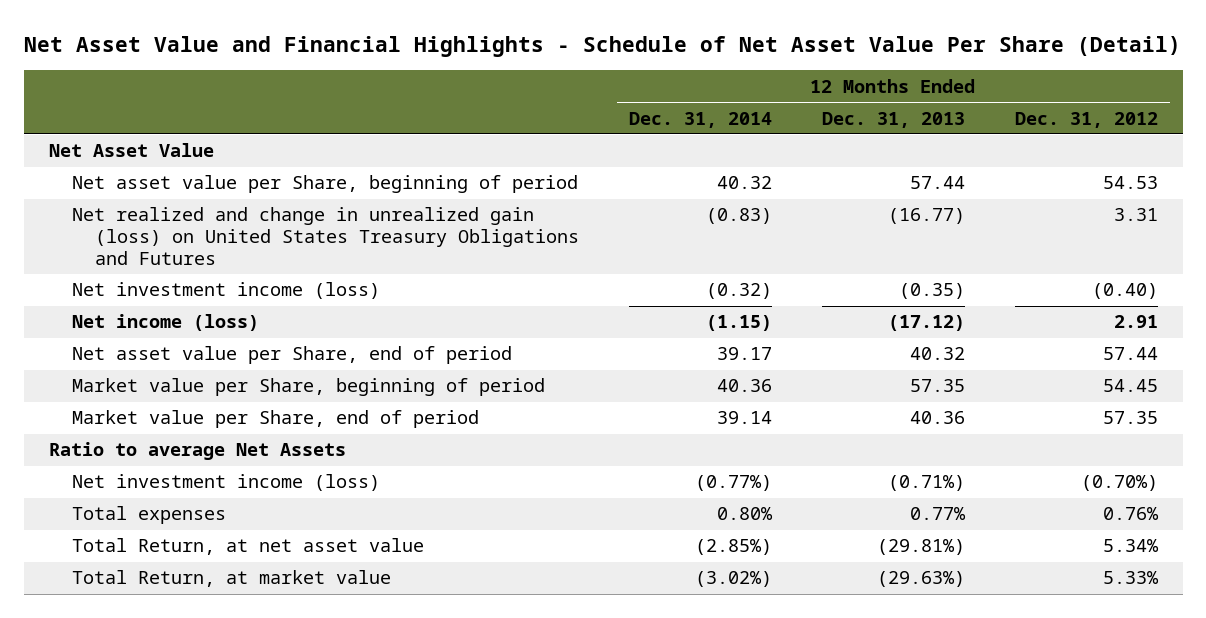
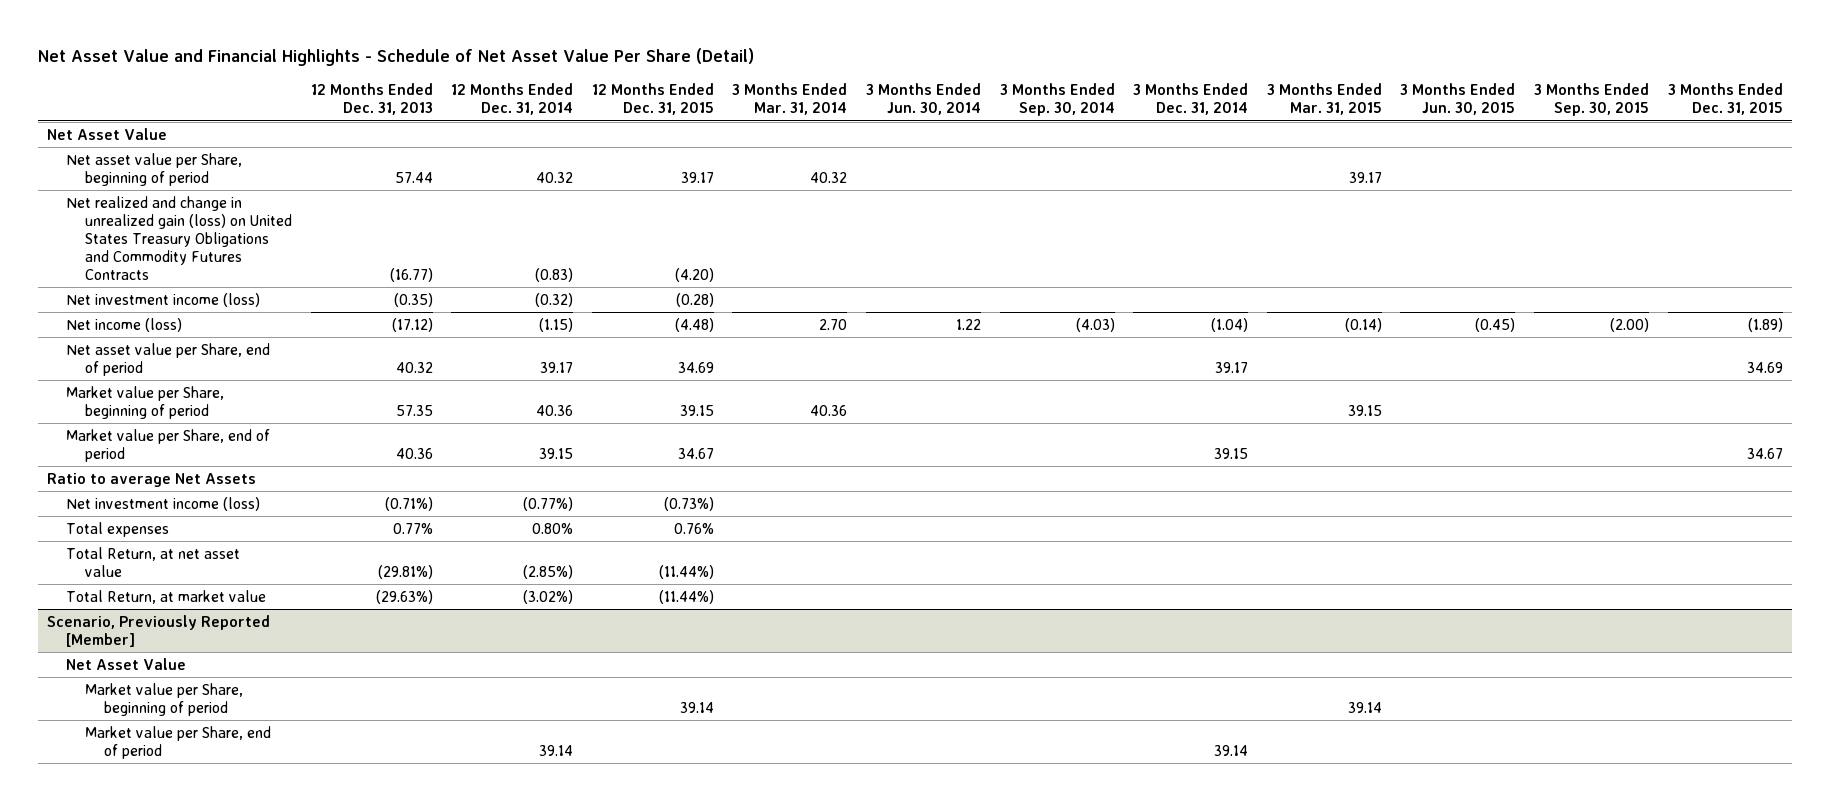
[1014,111,1158,128] Dec. 31, 2012 -> none
none -> [591,83,714,116] 12 Months Ended Dec. 31, 2015
none -> [732,83,848,116] 3 Months Ended Mar. 31, 2014
none -> [865,83,981,116] 3 Months Ended Jun. 30, 2014
none -> [999,83,1115,117] 3 Months Ended Sep. 30, 2014
none -> [1133,83,1249,116] 3 Months Ended Dec. 31, 2014
none -> [1266,83,1382,116] 3 Months Ended Mar. 31, 2015
none -> [1400,83,1516,116] 3 Months Ended Jun. 30, 2015
none -> [1533,83,1649,117] 3 Months Ended Sep. 30, 2015
none -> [1667,83,1783,116] 3 Months Ended Dec. 31, 2015
[72,207,580,265] Net realized and change in unrealized gain (loss) on United States Treasury Obligations and Futures -> [66,195,292,280] Net realized and change in unrealized gain (loss) on United States Treasury Obligations and Commodity Futures Contracts
[717,411,773,425] 39.14 -> [539,447,574,459] 39.15
none -> [47,614,271,647] Scenario, Previously Reported [Member]
none -> [66,657,187,670] Net Asset Value
none -> [84,682,243,716] Market value per Share, beginning of period
none -> [84,725,271,759] Market value per Share, end of period

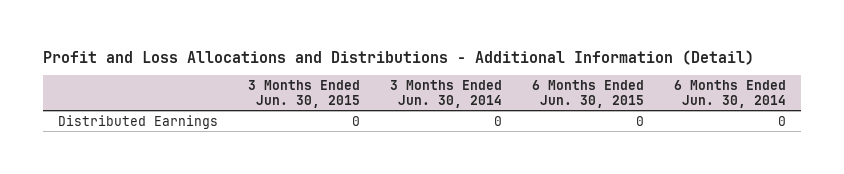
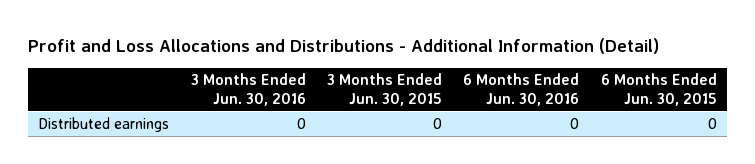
[390,79,503,108] 3 Months Ended Jun. 30, 2014 -> none
[673,79,786,108] 6 Months Ended Jun. 30, 2014 -> none
none -> [190,73,306,106] 3 Months Ended Jun. 30, 2016
none -> [463,73,580,106] 6 Months Ended Jun. 30, 2016
[58,114,219,129] Distributed Earnings -> [38,117,170,133] Distributed earnings

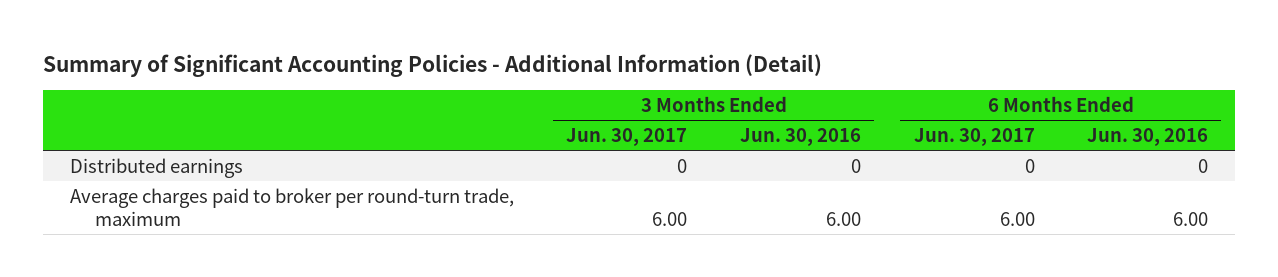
[27,38,659,55] Profit and Loss Allocations and Distributions - Additional Information (Detail) -> [43,53,823,77] Summary of Significant Accounting Policies - Additional Information (Detail)
[327,73,443,106] 3 Months Ended Jun. 30, 2015 -> none
[600,73,717,106] 6 Months Ended Jun. 30, 2015 -> none
none -> [566,127,688,146] Jun. 30, 2017
none -> [913,127,1035,146] Jun. 30, 2017
none -> [69,187,514,226] Average charges paid to broker per round-turn trade, maximum

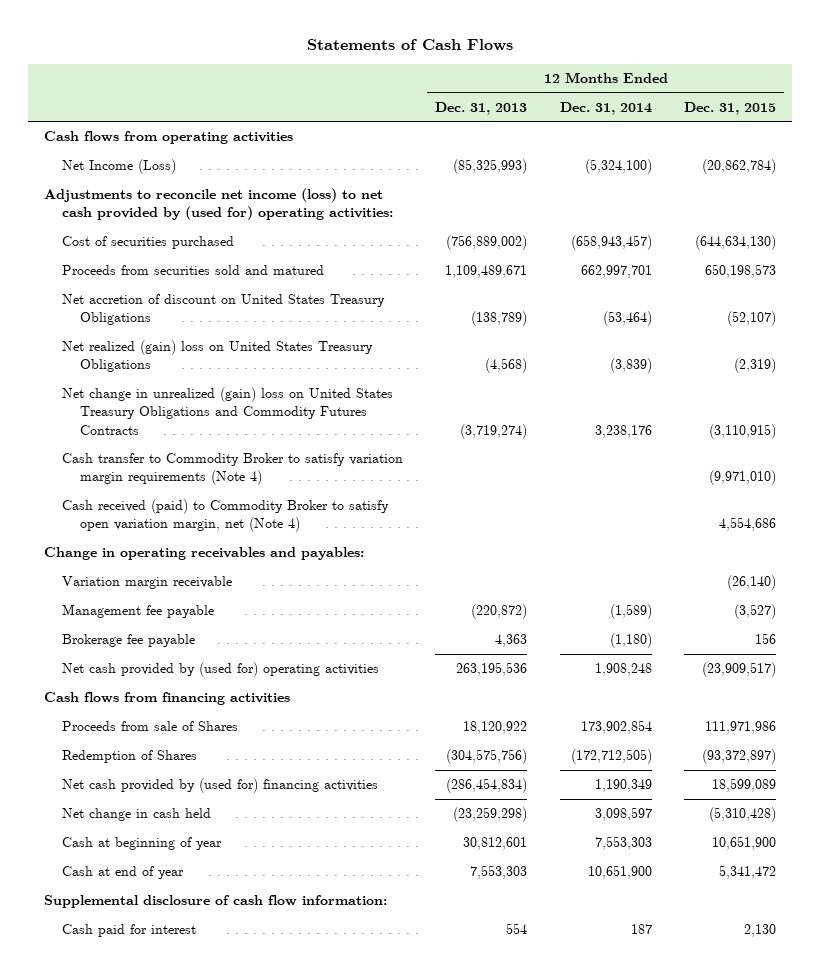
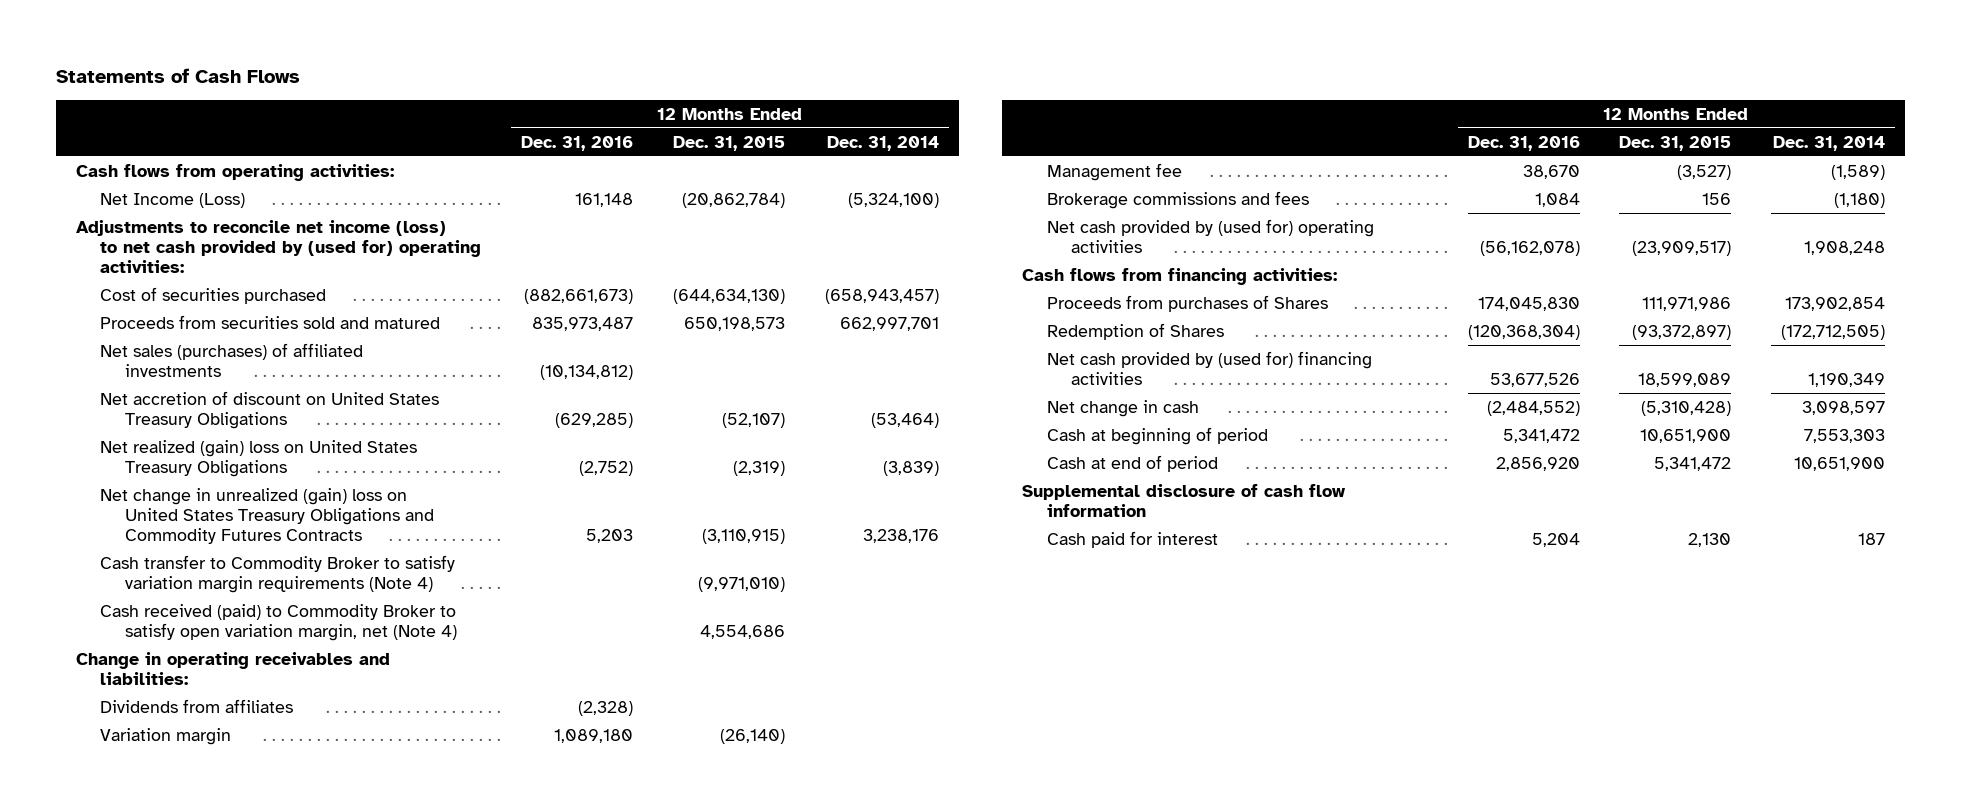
[435,101,528,115] Dec. 31, 2013 -> none
none -> [521,135,634,151] Dec. 31, 2016
[43,131,293,145] Cash flows from operating activities -> [75,163,394,181] Cash flows from operating activities:
none -> [100,342,364,377] Net sales (purchases) of affiliated investments
[43,547,364,561] Change in operating receivables and payables: -> [75,651,390,685] Change in operating receivables and liabilities:
none -> [100,698,294,713] Dividends from affiliates
[62,576,233,590] Variation margin receivable -> [100,727,232,745] Variation margin
[62,604,215,619] Management fee payable -> [1046,162,1182,181] Management fee
[62,634,196,648] Brokerage fee payable -> [1046,190,1309,209] Brokerage commissions and fees
[43,692,290,706] Cash flows from financing activities -> [1022,267,1338,285] Cash flows from financing activities:
[62,721,239,732] Proceeds from sale of Shares -> [1046,294,1328,312] Proceeds from purchases of Shares
[62,808,212,822] Net change in cash held -> [1046,399,1199,417] Net change in cash
[62,837,223,851] Cash at beginning of year -> [1046,426,1268,445] Cash at beginning of period
[62,866,185,880] Cash at end of year -> [1046,454,1218,472] Cash at end of period
[43,895,387,909] Supplemental disclosure of cash flow information: -> [1022,483,1347,517] Supplemental disclosure of cash flow information

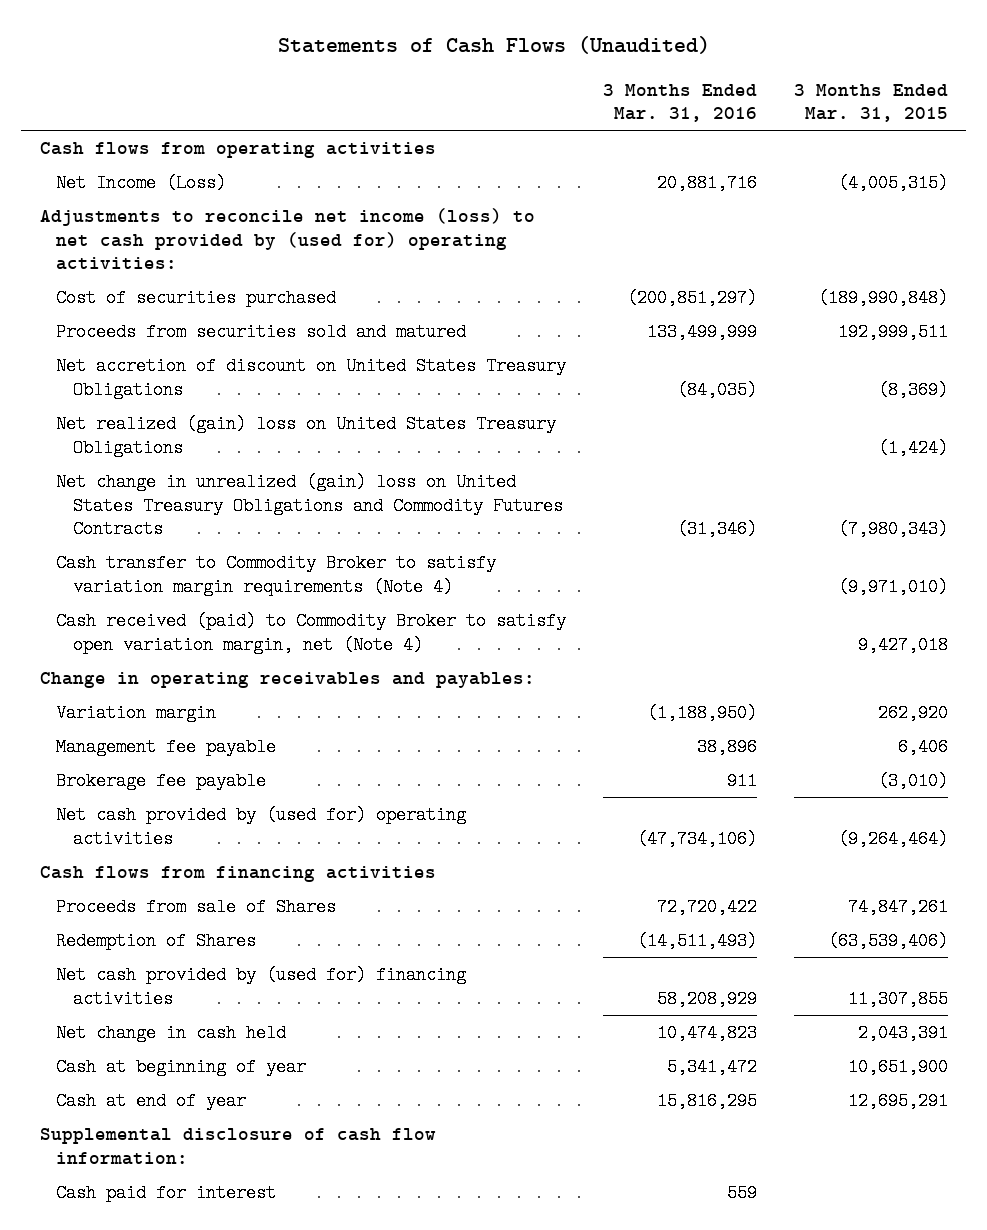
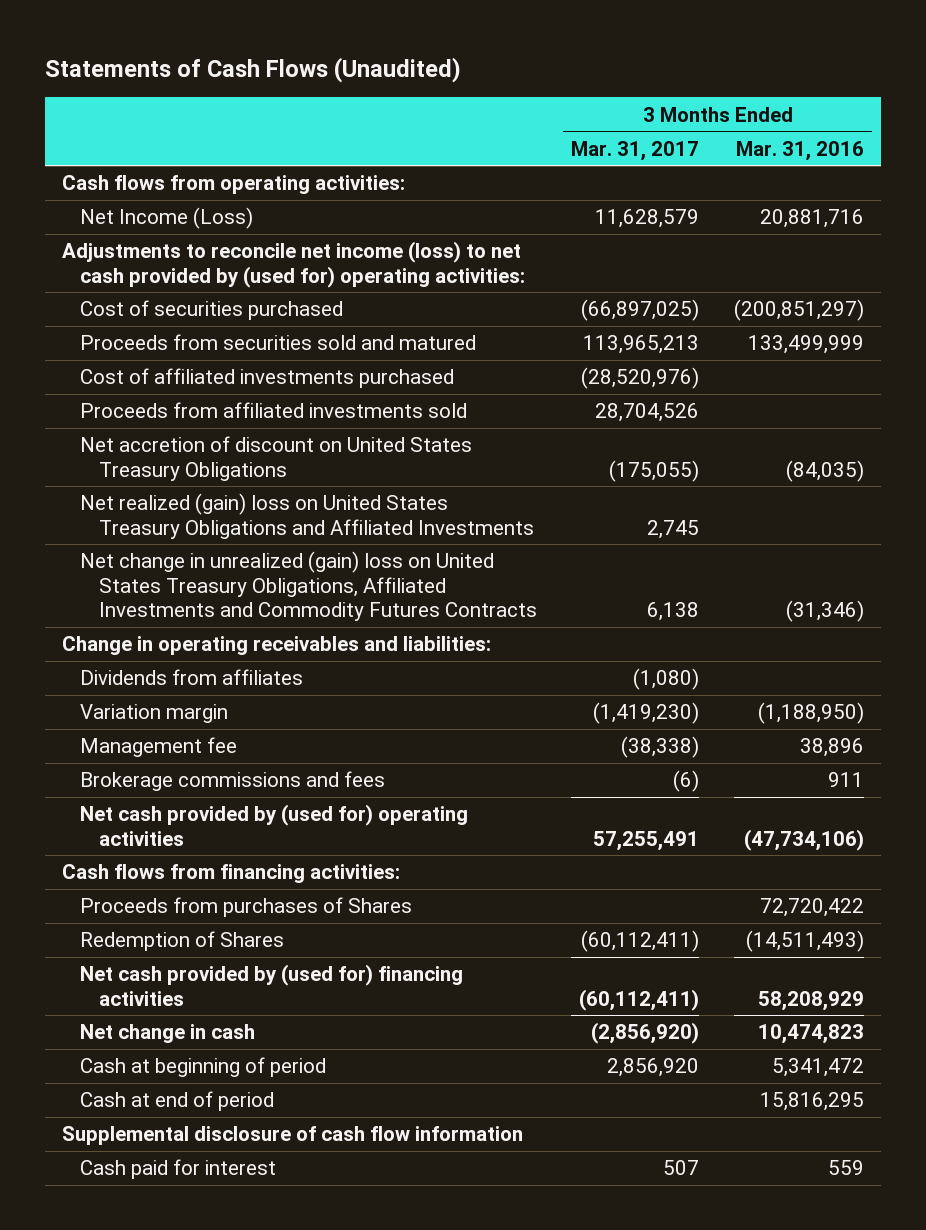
[793,83,948,123] 3 Months Ended Mar. 31, 2015 -> none
none -> [571,140,700,161] Mar. 31, 2017
[39,142,436,159] Cash flows from operating activities -> [62,175,406,195] Cash flows from operating activities:
none -> [80,368,455,389] Cost of affiliated investments purchased
none -> [80,402,468,419] Proceeds from affiliated investments sold
[56,554,497,596] Cash transfer to Commodity Broker to satisfy variation margin requirements (Note 4) -> none
[56,612,567,654] Cash received (paid) to Commodity Broker to satisfy open variation margin, net (Note 4) -> none
[56,415,557,457] Net realized (gain) loss on United States Treasury Obligations -> [80,493,534,539] Net realized (gain) loss on United States Treasury Obligations and Affiliated Investments
[56,473,563,539] Net change in unrealized (gain) loss on United States Treasury Obligations and Commodity Futures Contracts -> [80,551,537,622] Net change in unrealized (gain) loss on United States Treasury Obligations, Affiliated Investments and Commodity Futures Contracts
[39,672,535,689] Change in operating receivables and payables: -> [62,636,492,656] Change in operating receivables and liabilities:
none -> [80,669,304,686] Dividends from affiliates
[56,738,277,757] Management fee payable -> [80,737,238,758] Management fee
[56,772,267,791] Brokerage fee payable -> [80,771,386,792] Brokerage commissions and fees
[39,866,436,883] Cash flows from financing activities -> [62,864,401,884] Cash flows from financing activities:
[56,898,337,917] Proceeds from sale of Shares -> [80,897,413,918] Proceeds from purchases of Shares
[56,1024,287,1043] Net change in cash held -> [80,1024,256,1044] Net change in cash
[56,1058,307,1077] Cash at beginning of year -> [80,1057,327,1078] Cash at beginning of period
[56,1092,247,1111] Cash at end of year -> [80,1091,275,1112] Cash at end of period
[39,1128,436,1165] Supplemental disclosure of cash flow information: -> [62,1126,524,1146] Supplemental disclosure of cash flow information

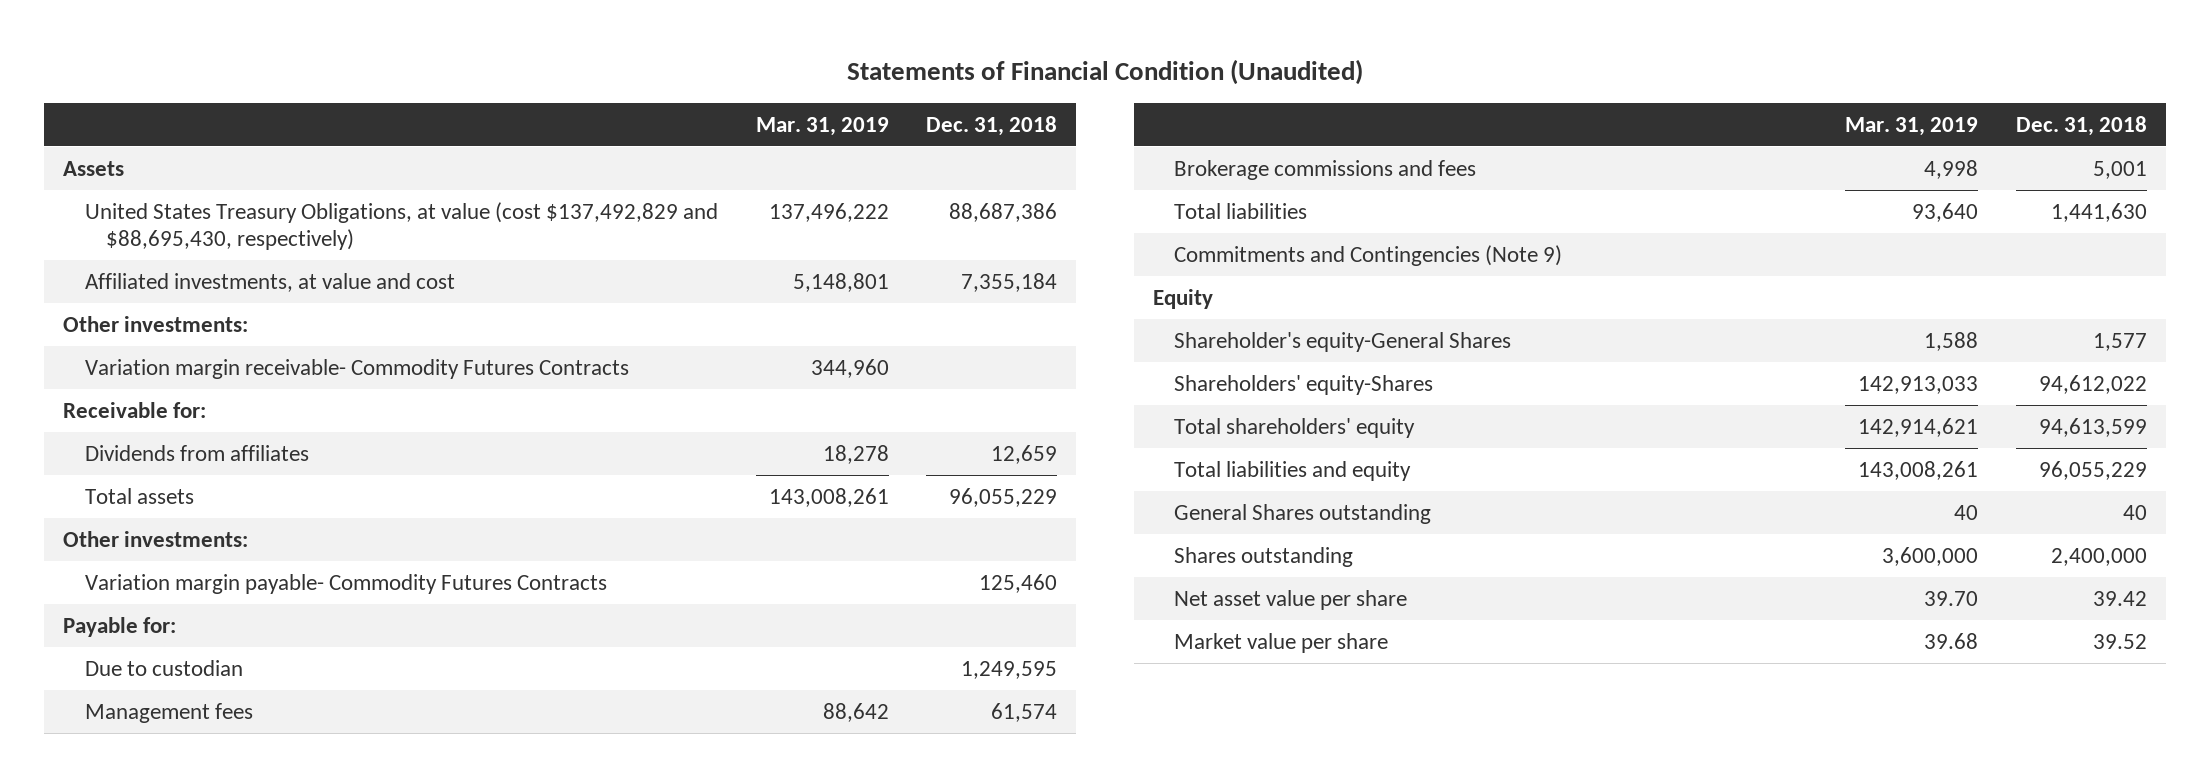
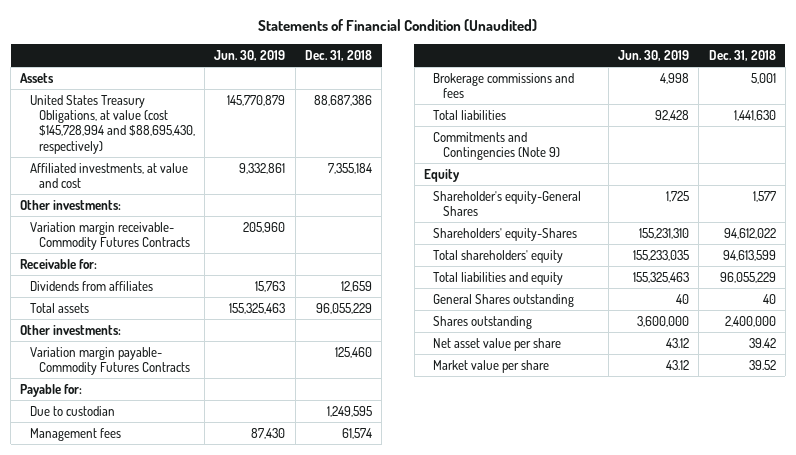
[755,116,889,136] Mar. 31, 2019 -> none
none -> [214,49,286,61] Jun. 30, 2019
[84,201,718,251] United States Treasury Obligations, at value (cost $137,492,829 and $88,695,430, respectively) -> [29,94,196,154] United States Treasury Obligations, at value (cost $145,728,994 and $88,695,430, respectively)

